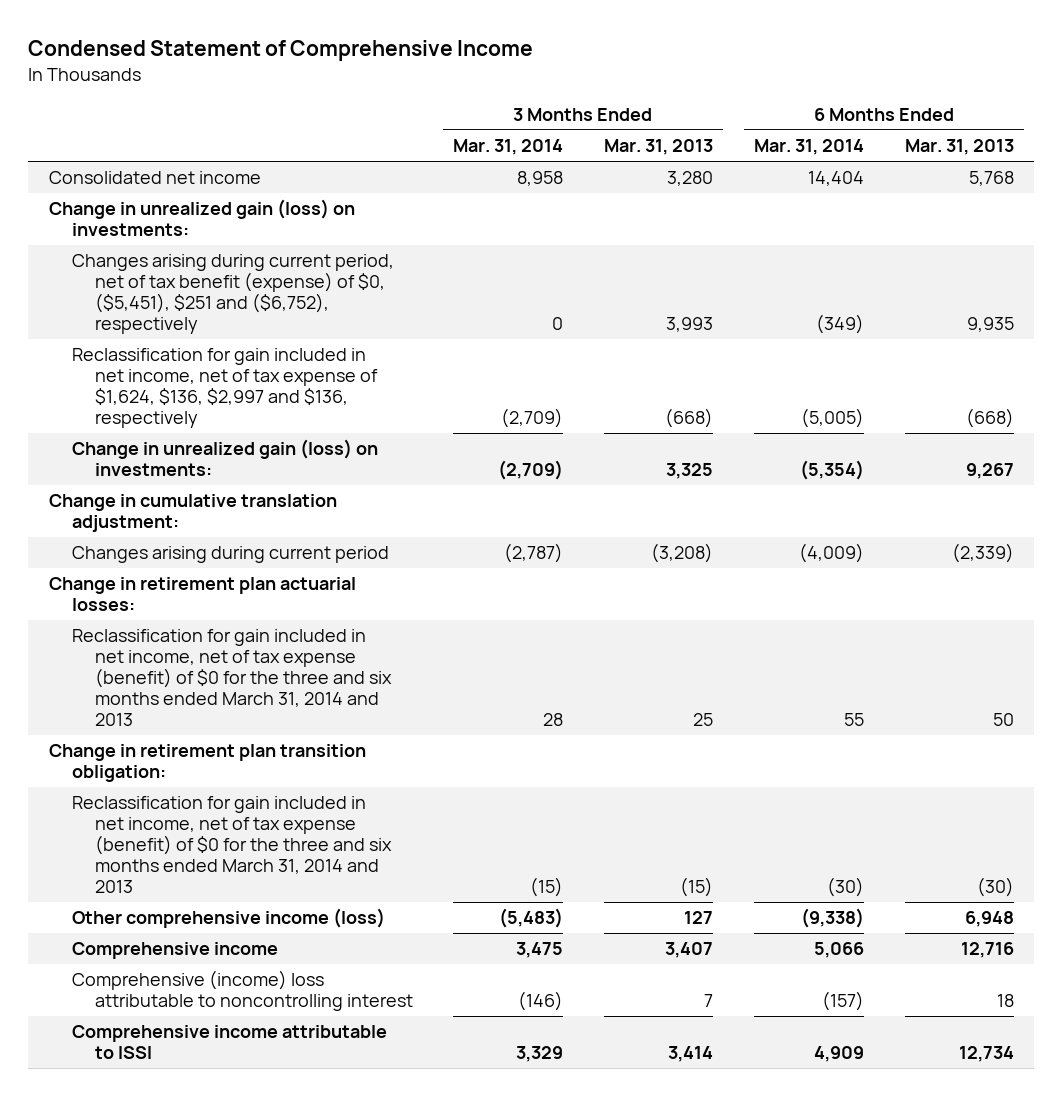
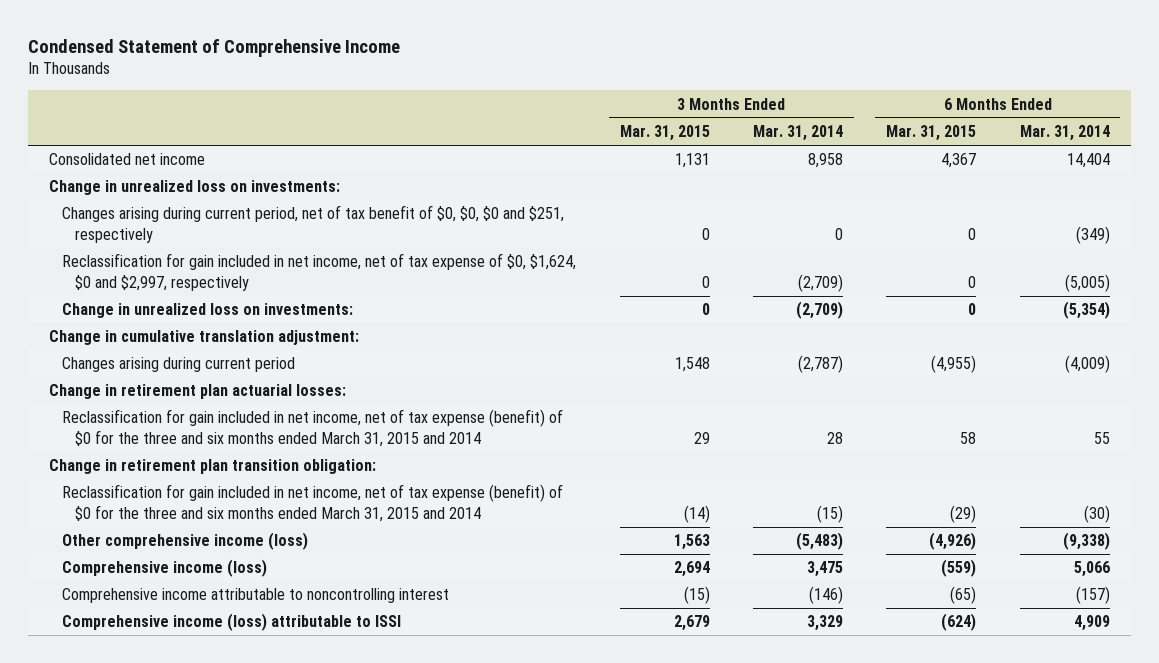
[604,139,714,156] Mar. 31, 2013 -> none
[904,139,1014,156] Mar. 31, 2013 -> none
none -> [619,125,710,142] Mar. 31, 2015
none -> [886,125,977,142] Mar. 31, 2015
[48,199,355,237] Change in unrealized gain (loss) on investments: -> [49,180,341,196] Change in unrealized loss on investments:
[71,254,394,334] Changes arising during current period, net of tax benefit (expense) of $0, ($5,451), $251 and ($6,752), respectively -> [62,205,565,244] Changes arising during current period, net of tax benefit of $0, $0, $0 and $251, respectively
[71,348,378,428] Reclassification for gain included in net income, net of tax expense of $1,624, $136, $2,997 and $136, respectively -> [62,253,577,292] Reclassification for gain included in net income, net of tax expense of $0, $1,624, $0 and $2,997, respectively
[71,439,378,477] Change in unrealized gain (loss) on investments: -> [62,303,354,319] Change in unrealized loss on investments:
[71,629,392,726] Reclassification for gain included in net income, net of tax expense (benefit) of $0 for the three and six months ended March 31, 2014 and 2013 -> [62,409,564,448] Reclassification for gain included in net income, net of tax expense (benefit) of $0 for the three and six months ended March 31, 2015 and 2014
[71,796,392,893] Reclassification for gain included in net income, net of tax expense (benefit) of $0 for the three and six months ended March 31, 2014 and 2013 -> [62,484,564,523] Reclassification for gain included in net income, net of tax expense (benefit) of $0 for the three and six months ended March 31, 2015 and 2014
[71,942,278,960] Comprehensive income -> [62,559,268,578] Comprehensive income (loss)
[71,970,413,1012] Comprehensive (income) loss attributable to noncontrolling interest -> [62,588,450,604] Comprehensive income attributable to noncontrolling interest
[71,1025,387,1060] Comprehensive income attributable to ISSI -> [62,613,402,632] Comprehensive income (loss) attributable to ISSI

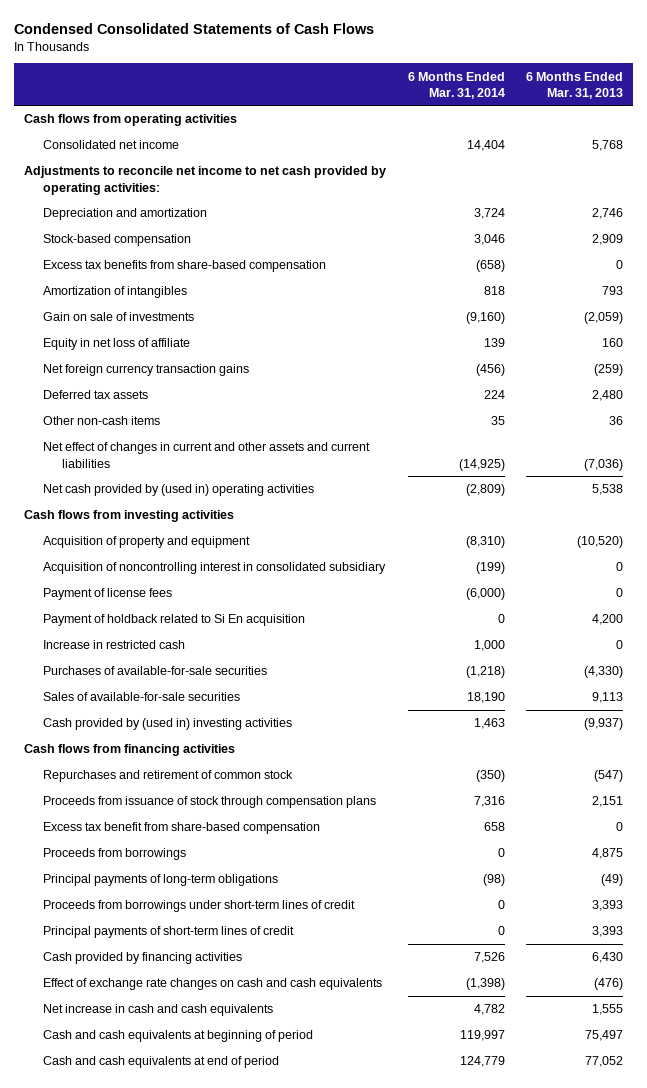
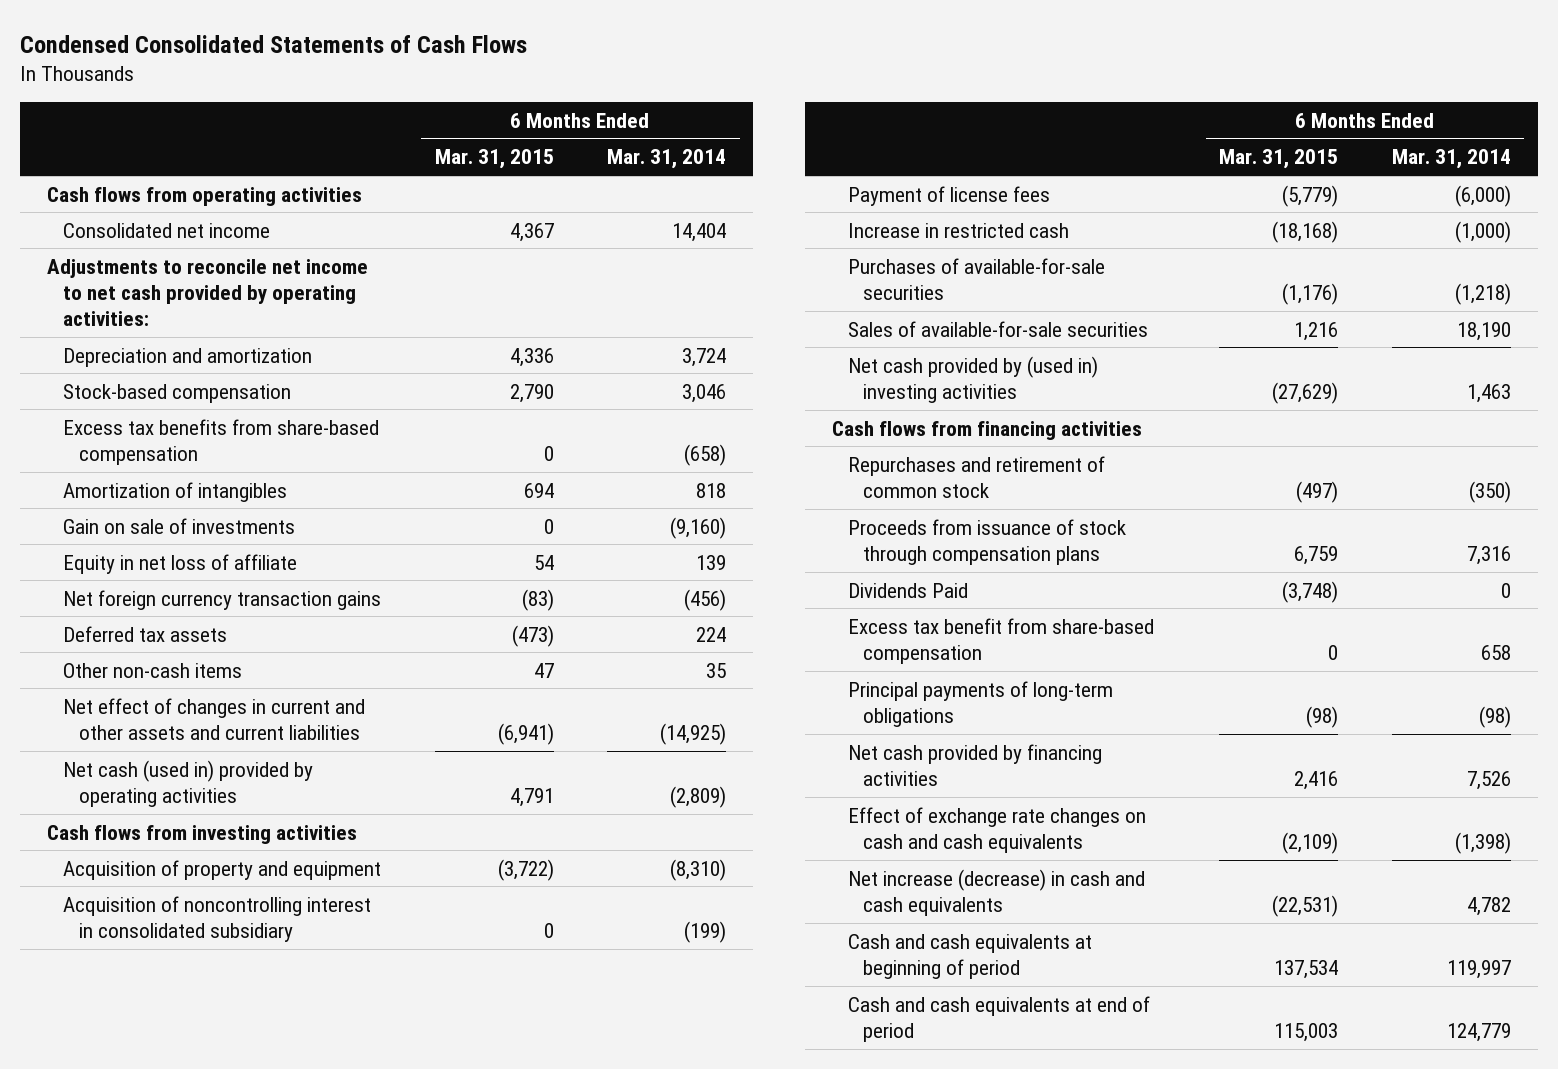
[525,71,623,99] 6 Months Ended Mar. 31, 2013 -> none
none -> [434,149,554,170] Mar. 31, 2015
[43,484,315,497] Net cash provided by (used in) operating activities -> [62,759,313,807] Net cash (used in) provided by operating activities
[43,614,306,627] Payment of holdback related to Si En acquisition -> none
[473,640,505,652] 1,000 -> [1455,220,1512,243] (1,000)
[43,718,293,731] Cash provided by (used in) investing activities -> [847,355,1098,403] Net cash provided by (used in) investing activities
none -> [847,582,968,598] Dividends Paid
[43,848,187,861] Proceeds from borrowings -> none
[43,900,356,913] Proceeds from borrowings under short-term lines of credit -> none
[43,926,295,939] Principal payments of short-term lines of credit -> none
[43,952,243,965] Cash provided by financing activities -> [847,743,1102,786] Net cash provided by financing activities
[43,1004,274,1017] Net increase in cash and cash equivalents -> [847,868,1145,916] Net increase (decrease) in cash and cash equivalents

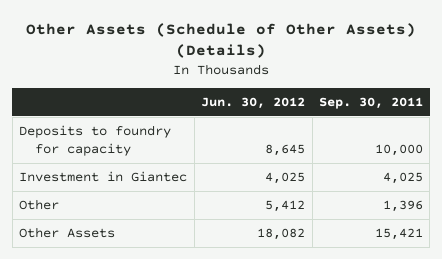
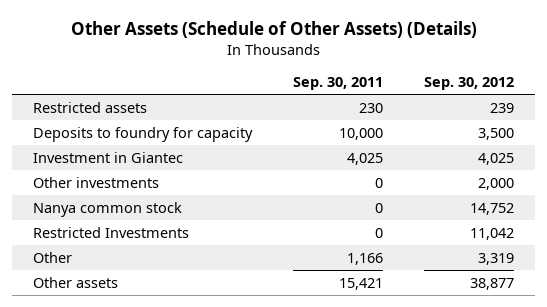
[201,96,306,109] Jun. 30, 2012 -> none
none -> [424,77,515,91] Sep. 30, 2012
none -> [32,101,147,113] Restricted assets
none -> [32,176,159,188] Other investments
none -> [32,201,182,217] Nanya common stock
none -> [32,226,189,238] Restricted Investments
[382,200,423,213] 1,396 -> [347,252,384,265] 1,166
[19,227,116,239] Other Assets -> [32,276,118,288] Other assets

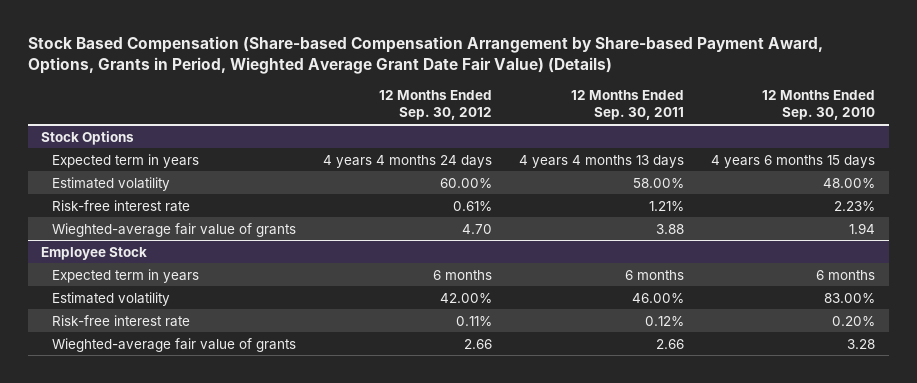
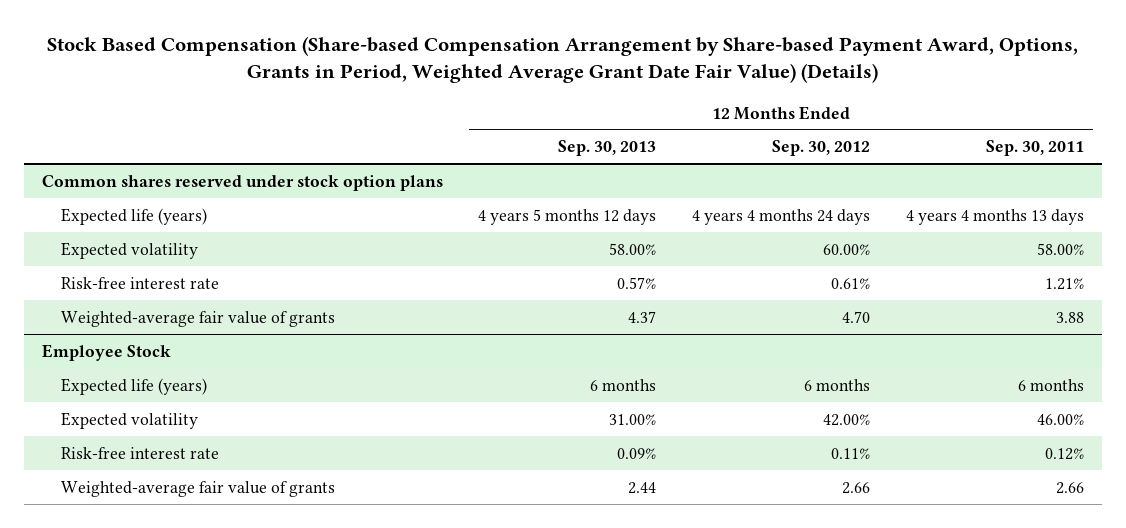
[28,36,824,75] Stock Based Compensation (Share-based Compensation Arrangement by Share-based Payment Award, Options, Grants in Period, Wieghted Average Grant Date Fair Value) (Details) -> [46,36,1078,84] Stock Based Compensation (Share-based Compensation Arrangement by Share-based Payment Award, Options, Grants in Period, Weighted Average Grant Date Fair Value) (Details)
[762,90,876,121] 12 Months Ended Sep. 30, 2010 -> none
none -> [558,140,657,157] Sep. 30, 2013
[41,130,135,145] Stock Options -> none
none -> [41,174,443,191] Common shares reserved under stock option plans
[52,153,200,168] Expected term in years -> [61,207,208,225] Expected life (years)
[52,176,171,191] Estimated volatility -> [61,241,199,259] Expected volatility
[52,222,297,237] Wieghted-average fair value of grants -> [61,310,336,327] Weighted-average fair value of grants
[52,268,200,283] Expected term in years -> [61,377,208,395] Expected life (years)
[52,291,171,306] Estimated volatility -> [61,411,199,429] Expected volatility
[52,337,297,352] Wieghted-average fair value of grants -> [61,480,336,497] Weighted-average fair value of grants

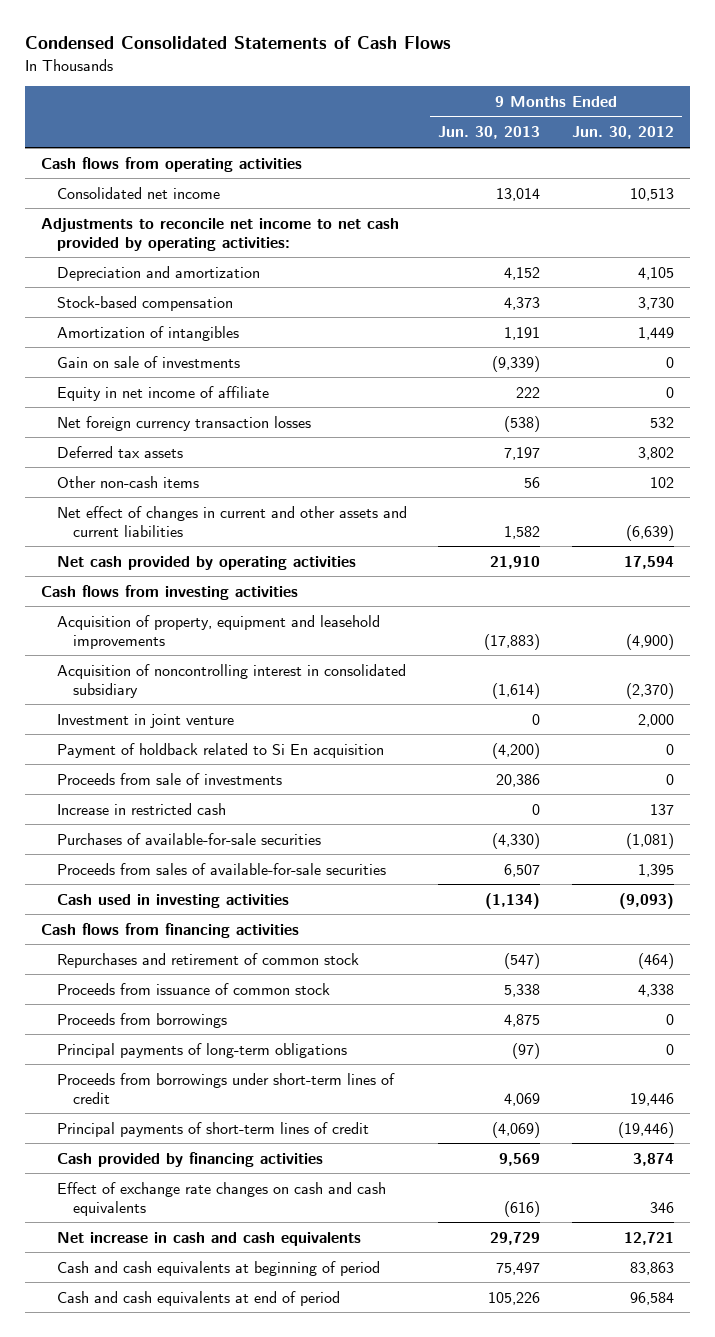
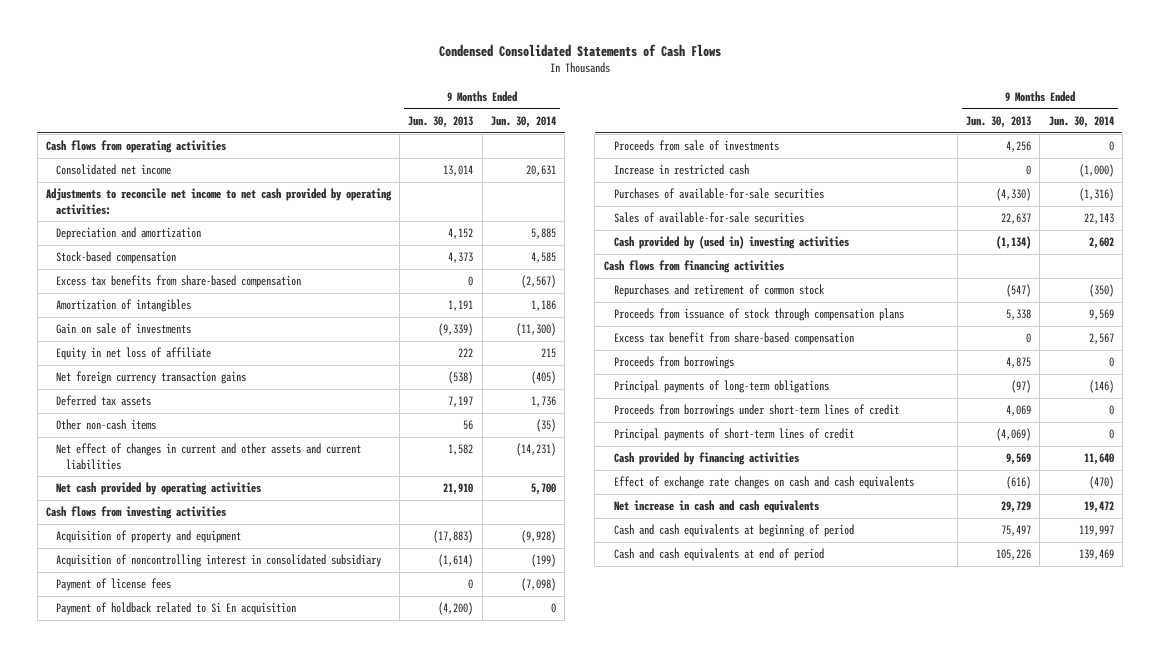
[571,126,674,140] Jun. 30, 2012 -> none
none -> [490,116,556,129] Jun. 30, 2014
none -> [56,275,302,289] Excess tax benefits from share-based compensation
[56,385,269,401] Equity in net income of affiliate -> [56,347,212,361] Equity in net loss of affiliate
[56,415,311,431] Net foreign currency transaction losses -> [56,371,247,385] Net foreign currency transaction gains
[56,614,380,649] Acquisition of property, equipment and leasehold improvements -> [56,530,242,544] Acquisition of property and equipment
[56,713,234,728] Investment in joint venture -> none
none -> [56,578,172,592] Payment of license fees
[496,773,541,787] 20,386 -> [1006,141,1032,153] 4,256
[56,862,386,875] Proceeds from sales of available-for-sale securities -> [613,212,804,224] Sales of available-for-sale securities
[504,863,541,877] 6,507 -> [1001,213,1032,225] 22,637
[56,893,289,908] Cash used in investing activities -> [613,236,849,250] Cash provided by (used in) investing activities
[56,982,330,995] Proceeds from issuance of common stock -> [613,308,904,322] Proceeds from issuance of stock through compensation plans
none -> [613,332,854,346] Excess tax benefit from share-based compensation

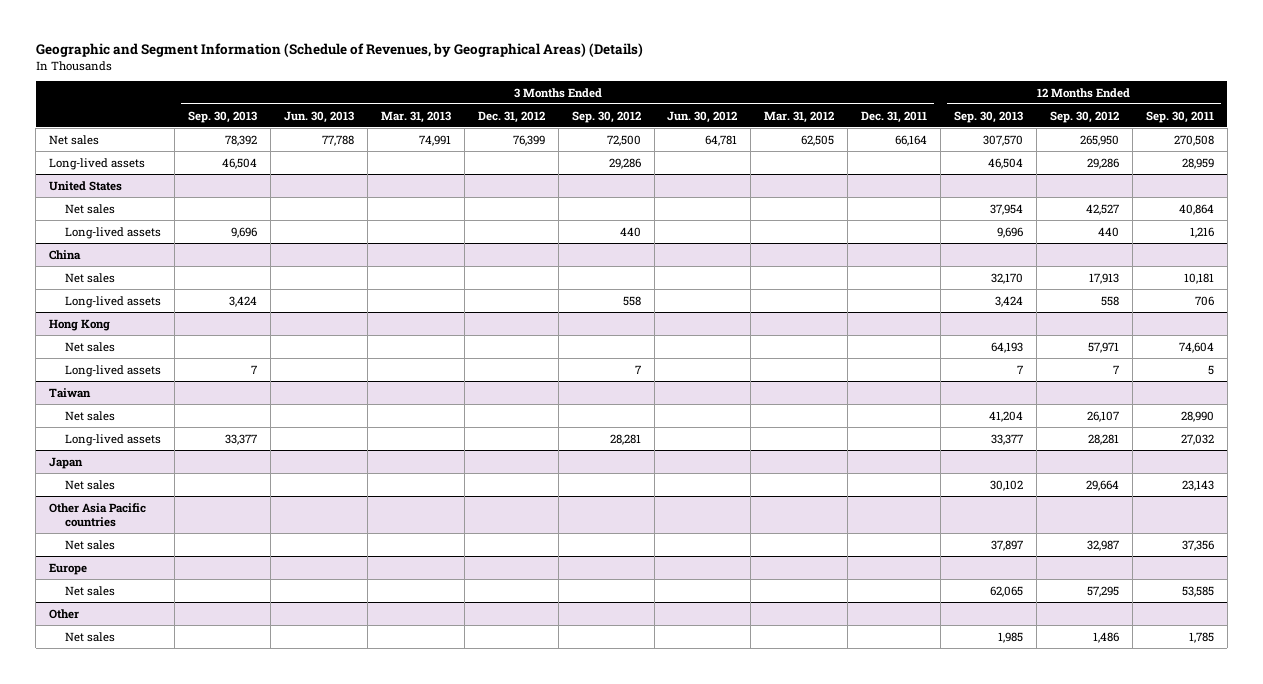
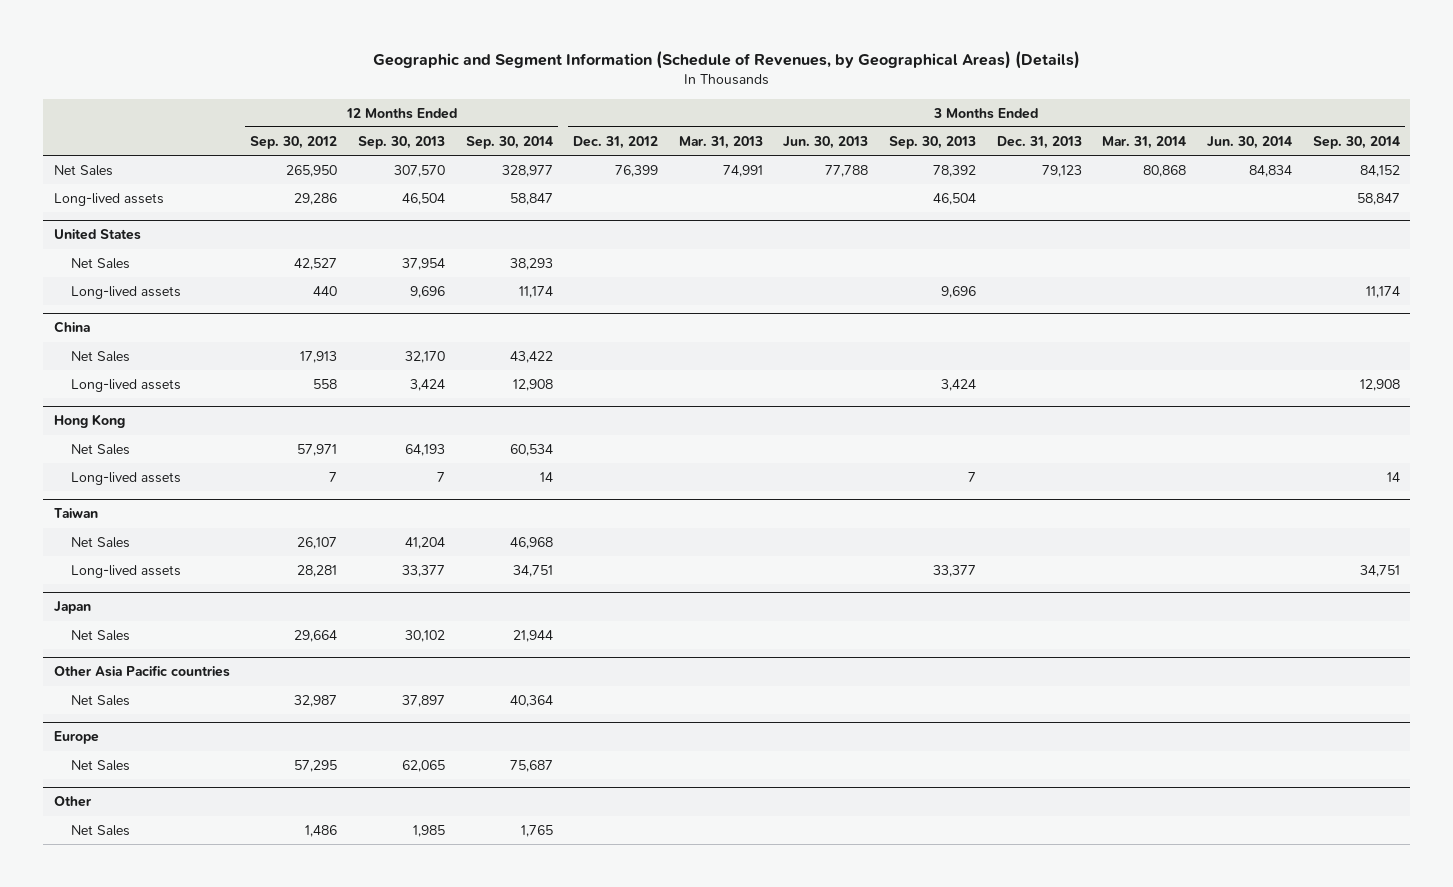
[571,110,641,123] Sep. 30, 2012 -> none
[667,110,738,123] Jun. 30, 2012 -> none
[764,110,835,123] Mar. 31, 2012 -> none
[861,110,928,123] Dec. 31, 2011 -> none
[1145,110,1214,123] Sep. 30, 2011 -> none
none -> [465,135,553,149] Sep. 30, 2014
none -> [996,135,1082,149] Dec. 31, 2013
none -> [1102,135,1187,149] Mar. 31, 2014
none -> [1206,135,1292,149] Jun. 30, 2014
none -> [1312,135,1400,149] Sep. 30, 2014
[49,134,100,145] Net sales -> [53,164,113,176] Net Sales
[65,203,116,214] Net sales -> [70,257,130,269] Net Sales
[65,272,116,283] Net sales -> [70,350,130,362] Net Sales
[65,341,116,352] Net sales -> [70,443,130,455] Net Sales
[65,410,116,421] Net sales -> [70,536,130,548] Net Sales
[65,479,116,490] Net sales -> [70,629,130,641] Net Sales
[65,539,116,550] Net sales -> [70,694,130,706] Net Sales
[65,585,116,596] Net sales -> [70,759,130,771] Net Sales
[65,631,116,642] Net sales -> [70,824,130,836] Net Sales

